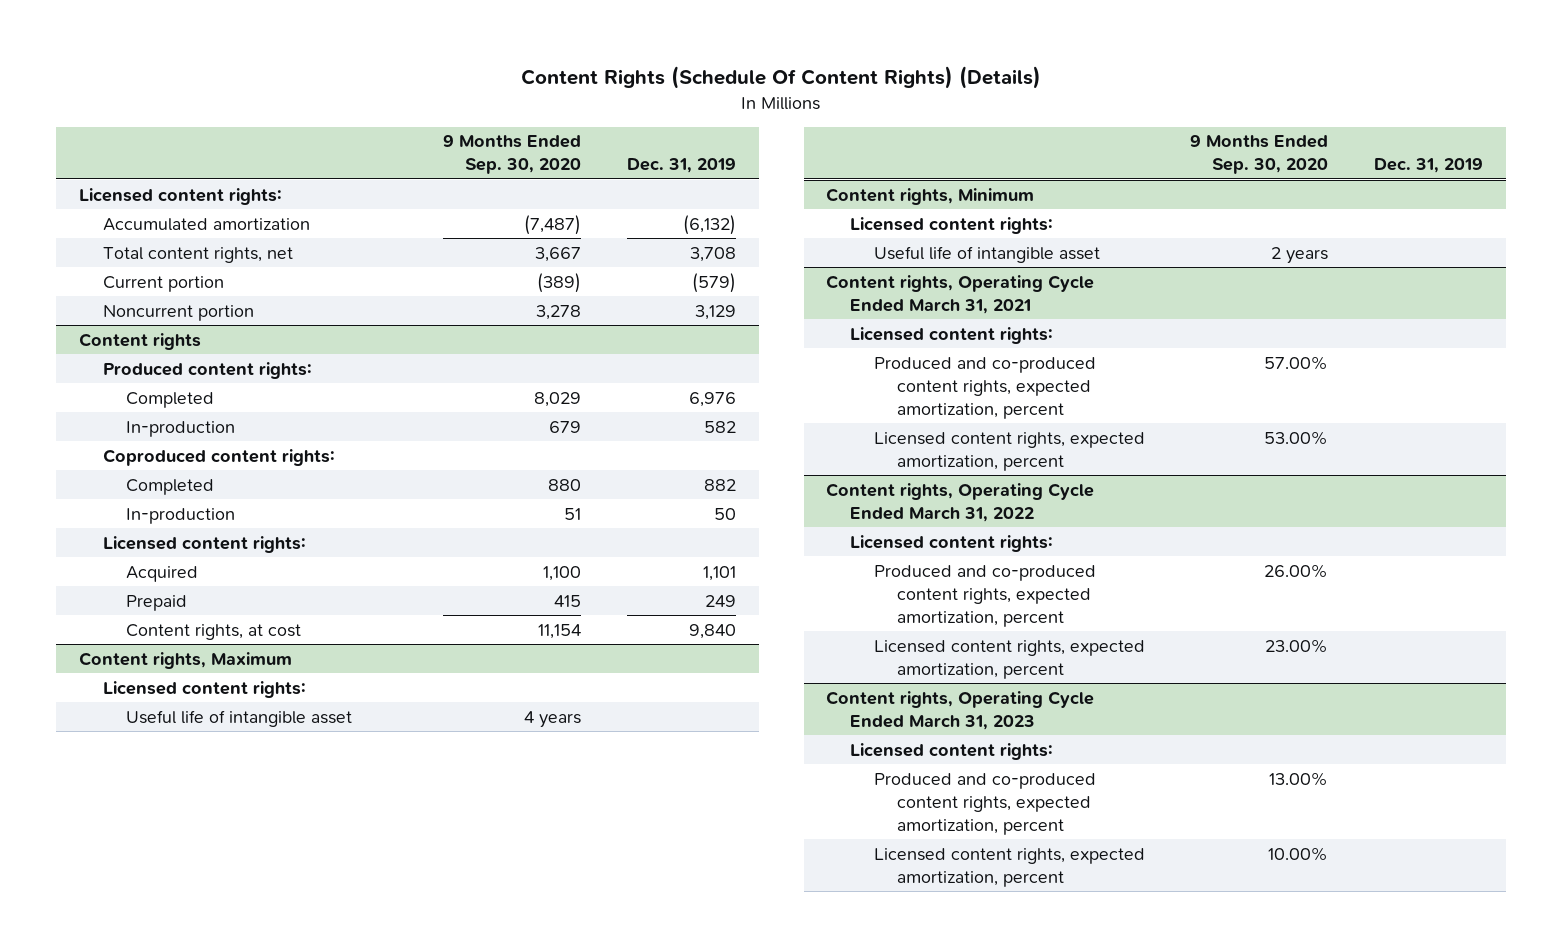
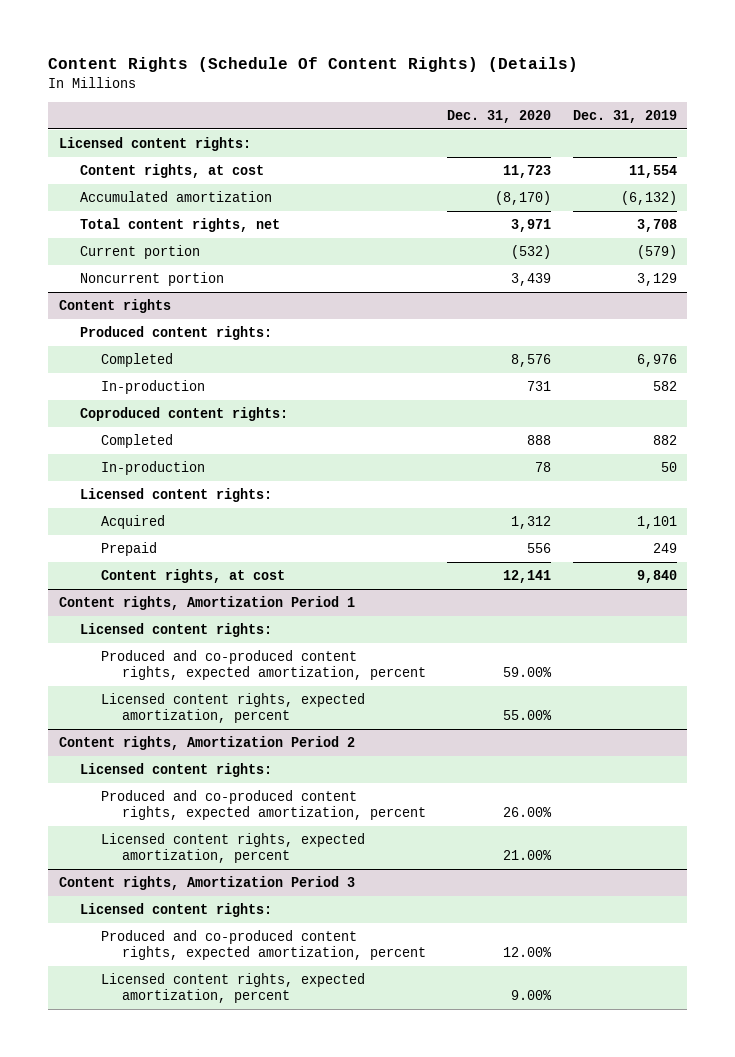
[443,135,582,175] 9 Months Ended Sep. 30, 2020 -> none
none -> [447,109,552,123] Dec. 31, 2020
none -> [79,164,264,179] Content rights, at cost
[79,651,293,669] Content rights, Maximum -> none
[102,680,306,698] Licensed content rights: -> none
[126,709,353,727] Useful life of intangible asset -> none
[826,187,1035,205] Content rights, Minimum -> none
[850,216,1054,234] Licensed content rights: -> none
[873,245,1100,263] Useful life of intangible asset -> none
[826,274,1095,314] Content rights, Operating Cycle Ended March 31, 2021 -> none
[850,326,1054,344] Licensed content rights: -> none
[873,356,1096,419] Produced and co-produced content rights, expected amortization, percent -> none
[873,431,1145,471] Licensed content rights, expected amortization, percent -> none
[826,482,1095,522] Content rights, Operating Cycle Ended March 31, 2022 -> none
[850,534,1054,552] Licensed content rights: -> none
[873,564,1096,627] Produced and co-produced content rights, expected amortization, percent -> none
[873,639,1145,679] Licensed content rights, expected amortization, percent -> none
[826,690,1095,730] Content rights, Operating Cycle Ended March 31, 2023 -> none
[850,742,1054,760] Licensed content rights: -> none
[873,772,1096,835] Produced and co-produced content rights, expected amortization, percent -> none
[873,847,1145,887] Licensed content rights, expected amortization, percent -> none
none -> [58,596,355,611] Content rights, Amortization Period 1
none -> [79,623,272,638] Licensed content rights:
none -> [100,650,426,681] Produced and co-produced content rights, expected amortization, percent
none -> [100,693,365,724] Licensed content rights, expected amortization, percent
none -> [58,736,355,751] Content rights, Amortization Period 2
none -> [79,763,272,778] Licensed content rights:
none -> [100,790,426,821] Produced and co-produced content rights, expected amortization, percent
none -> [100,833,365,864] Licensed content rights, expected amortization, percent
none -> [58,876,355,891] Content rights, Amortization Period 3
none -> [79,903,272,918] Licensed content rights:
none -> [100,930,426,961] Produced and co-produced content rights, expected amortization, percent
none -> [100,973,365,1004] Licensed content rights, expected amortization, percent

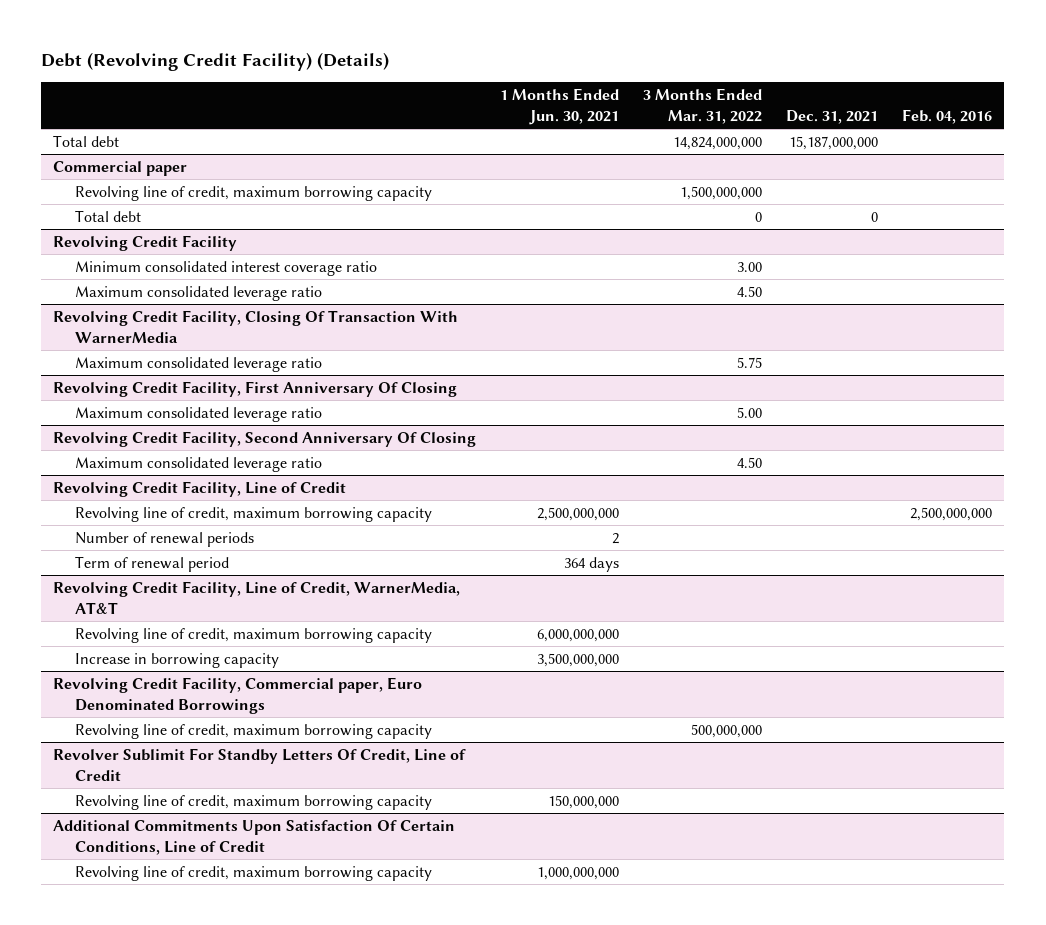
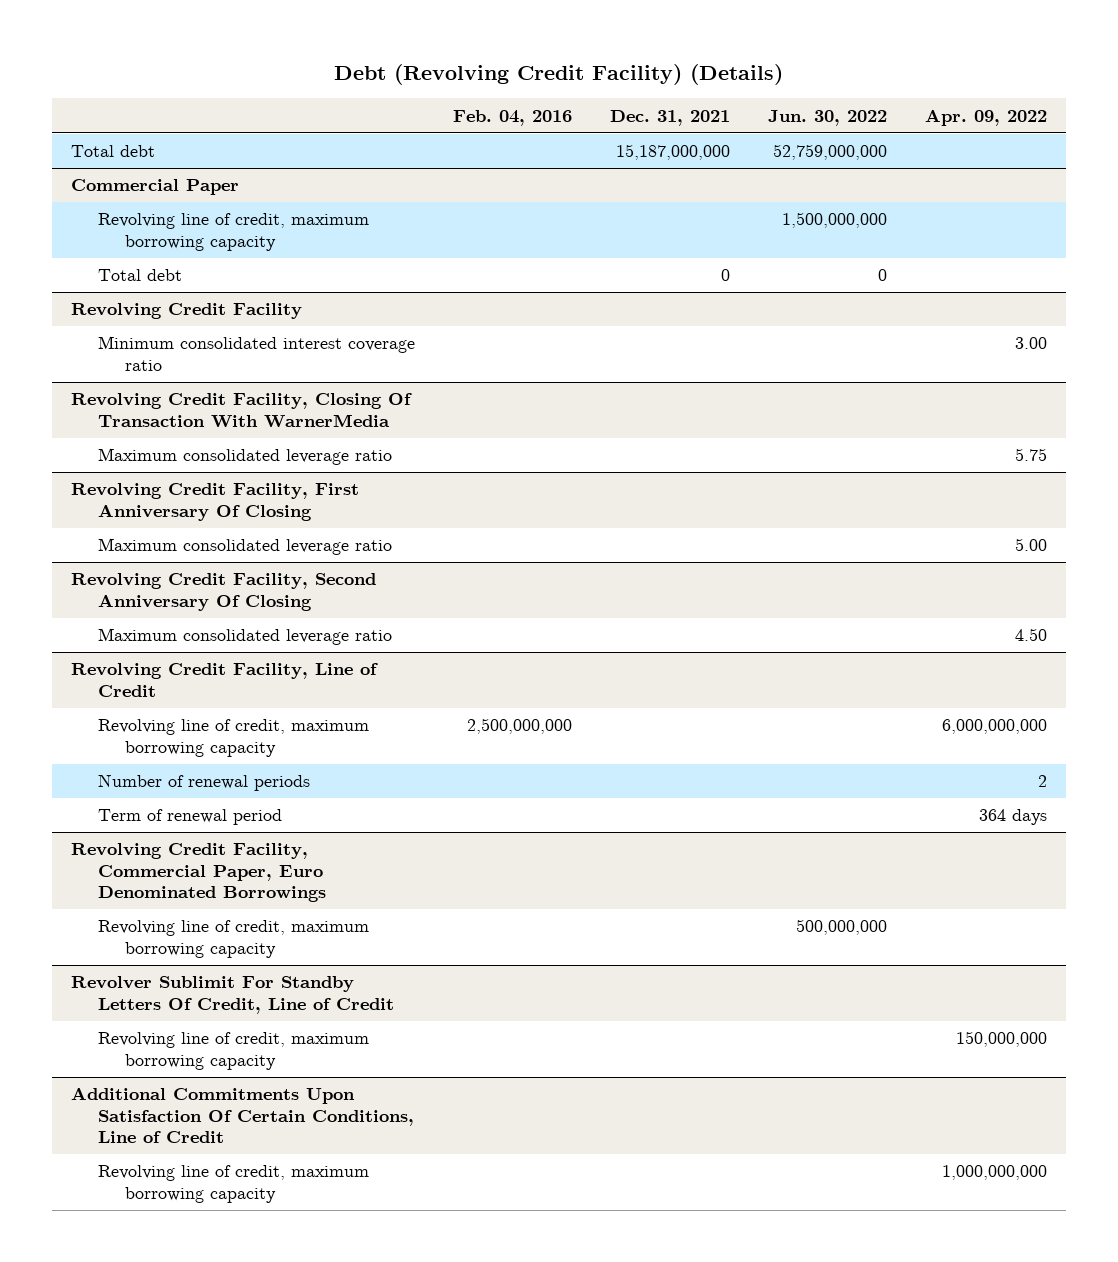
[500,88,620,125] 1 Months Ended Jun. 30, 2021 -> none
[643,88,763,124] 3 Months Ended Mar. 31, 2022 -> none
none -> [767,109,887,126] Jun. 30, 2022
none -> [924,108,1047,126] Apr. 09, 2022
[53,160,188,176] Commercial paper -> [70,179,239,196] Commercial Paper
[75,285,323,301] Maximum consolidated leverage ratio -> none
[53,580,461,614] Revolving Credit Facility, Line of Credit, WarnerMedia, AT&T -> none
[75,627,433,643] Revolving line of credit, maximum borrowing capacity -> none
[75,652,280,668] Increase in borrowing capacity -> none
[53,676,423,714] Revolving Credit Facility, Commercial paper, Euro Denominated Borrowings -> [70,843,326,903] Revolving Credit Facility, Commercial Paper, Euro Denominated Borrowings

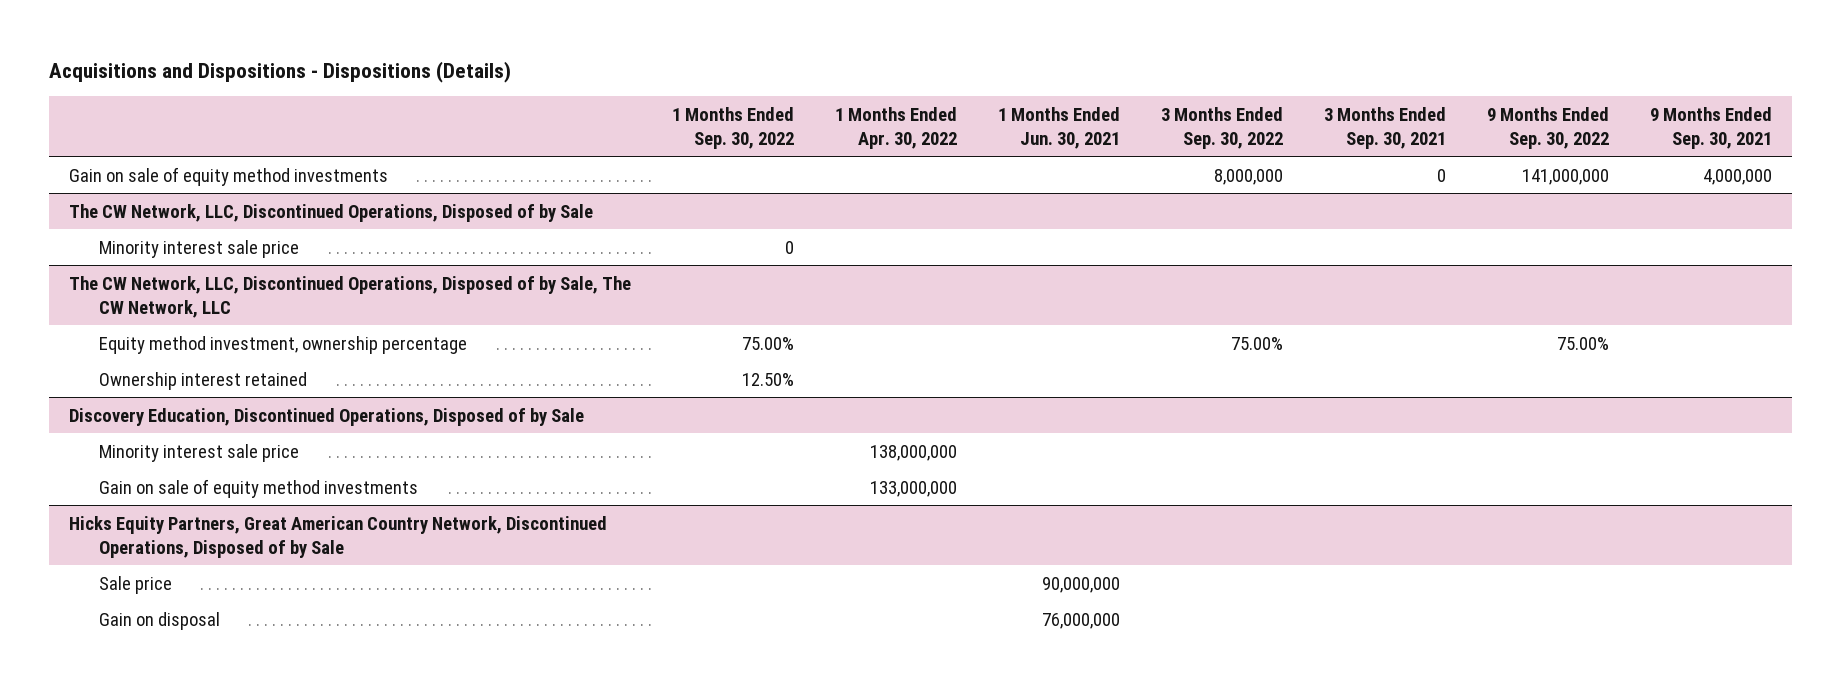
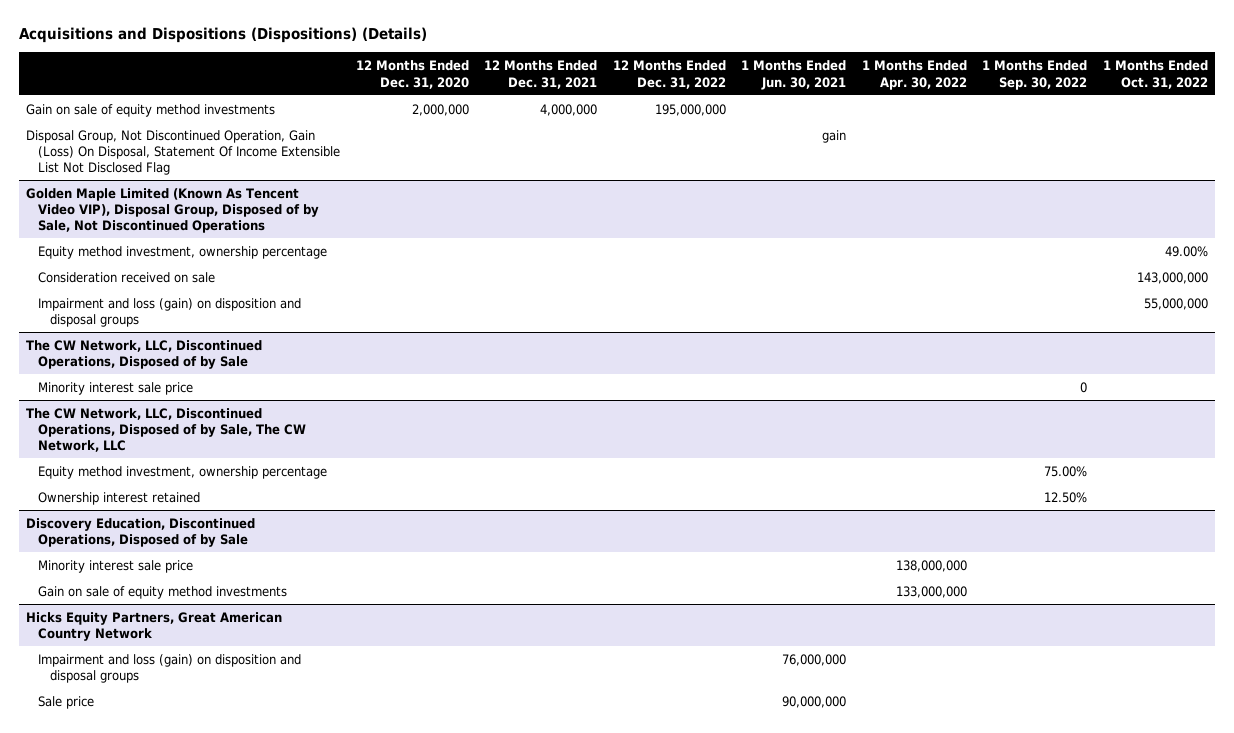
[49,60,512,83] Acquisitions and Dispositions - Dispositions (Details) -> [18,27,427,44] Acquisitions and Dispositions (Dispositions) (Details)
[1160,106,1283,149] 3 Months Ended Sep. 30, 2022 -> none
[1323,106,1446,149] 3 Months Ended Sep. 30, 2021 -> none
[1486,106,1609,149] 9 Months Ended Sep. 30, 2022 -> none
[1649,106,1772,149] 9 Months Ended Sep. 30, 2021 -> none
none -> [355,60,469,89] 12 Months Ended Dec. 31, 2020
none -> [484,60,598,89] 12 Months Ended Dec. 31, 2021
none -> [612,60,726,89] 12 Months Ended Dec. 31, 2022
none -> [1102,60,1208,89] 1 Months Ended Oct. 31, 2022
none -> [26,129,341,176] Disposal Group, Not Discontinued Operation, Gain (Loss) On Disposal, Statement Of Income Extensible List Not Disclosed Flag
none -> [26,187,320,234] Golden Maple Limited (Known As Tencent Video VIP), Disposal Group, Disposed of by Sale, Not Discontinued Operations
none -> [38,245,328,259] Equity method investment, ownership percentage
none -> [38,271,216,283] Consideration received on sale
none -> [38,297,302,328] Impairment and loss (gain) on disposition and disposal groups
[69,515,608,558] Hicks Equity Partners, Great American Country Network, Discontinued Operations, Disposed of by Sale -> [26,611,283,642] Hicks Equity Partners, Great American Country Network
none -> [38,653,302,684] Impairment and loss (gain) on disposition and disposal groups
[98,611,220,630] Gain on disposal -> none

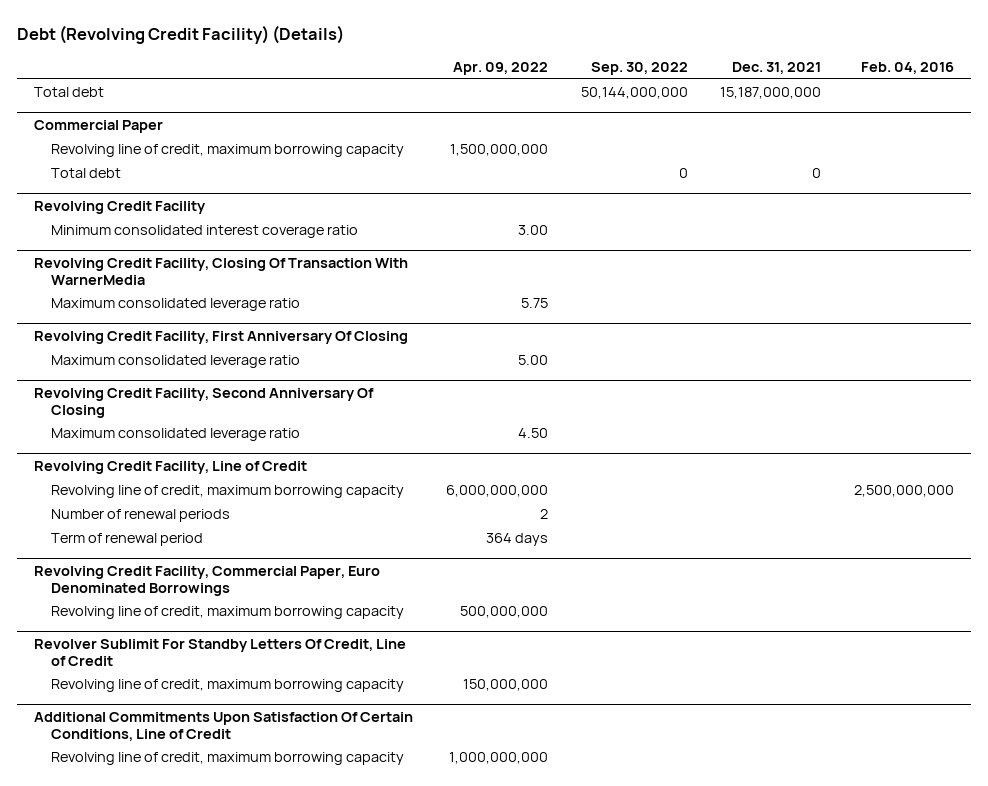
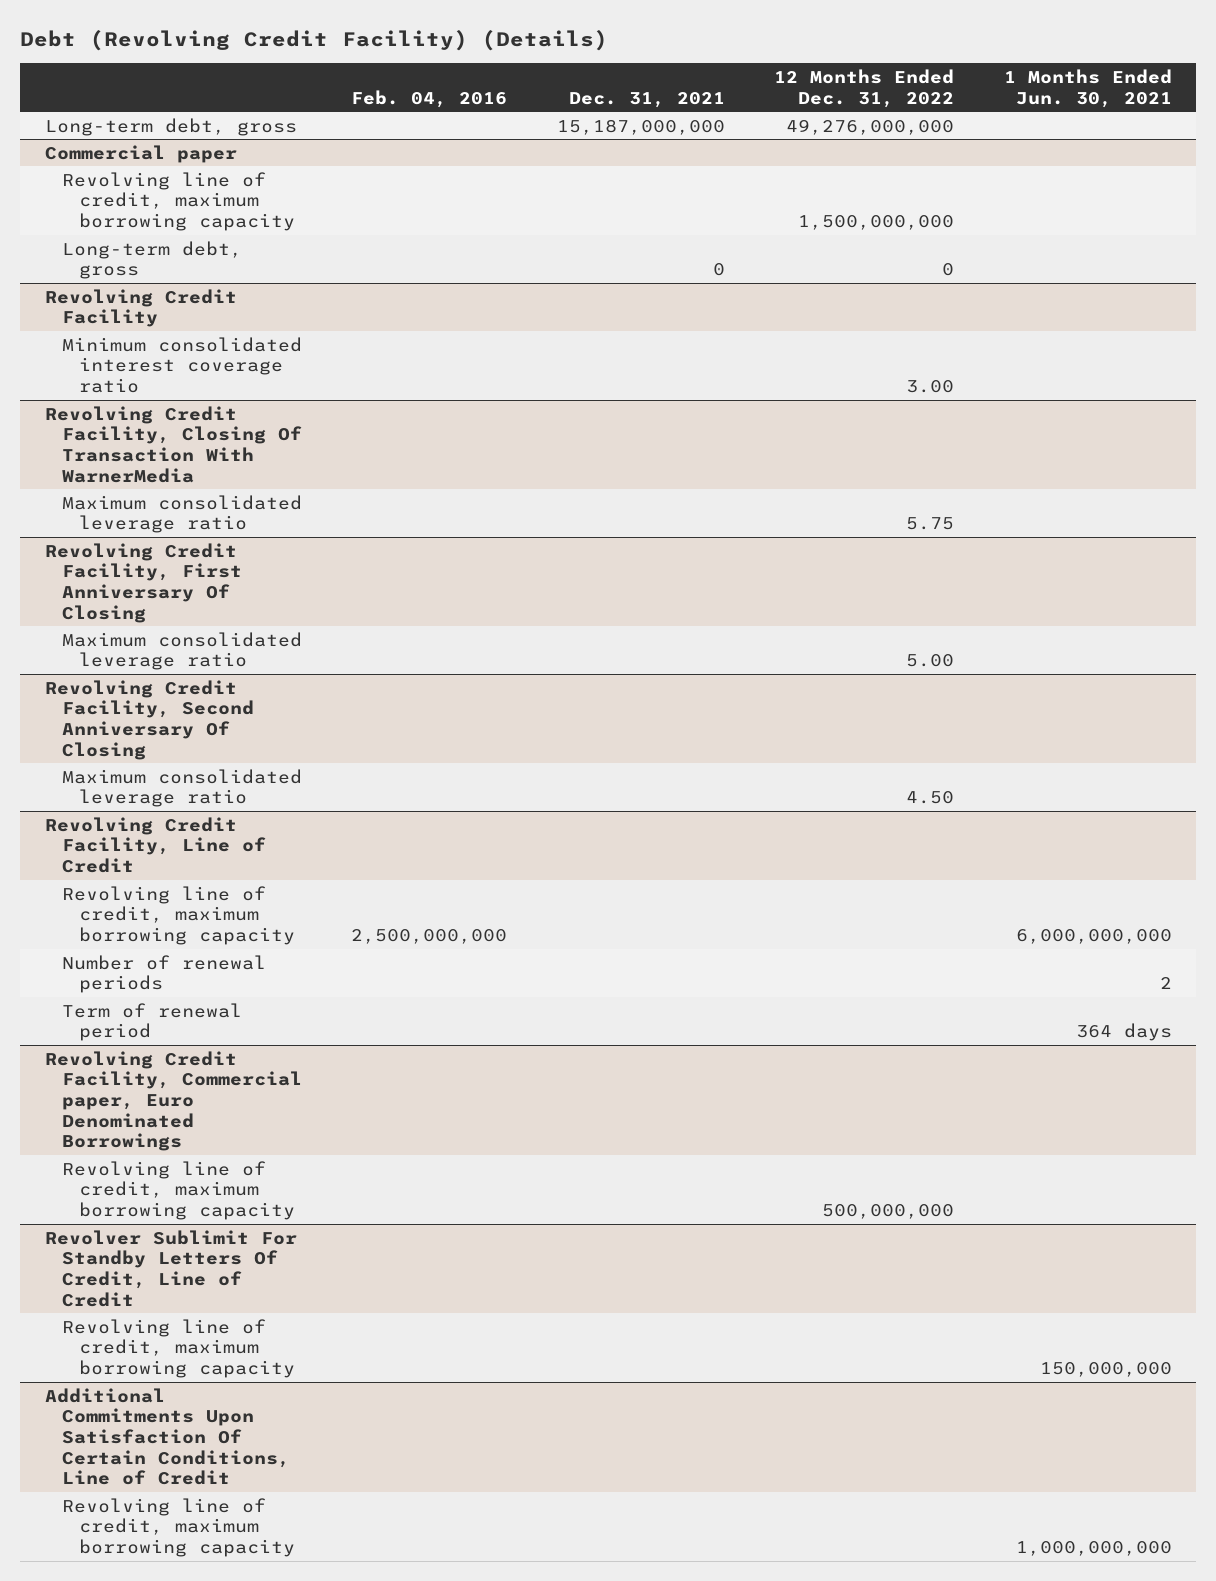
[452,61,548,75] Apr. 09, 2022 -> none
[590,61,688,75] Sep. 30, 2022 -> none
none -> [774,68,955,108] 12 Months Ended Dec. 31, 2022
none -> [1003,68,1172,108] 1 Months Ended Jun. 30, 2021
[33,87,104,98] Total debt -> [44,117,297,136] Long-term debt, gross
[33,119,163,133] Commercial Paper -> [44,144,237,163] Commercial paper
[50,168,121,179] Total debt -> [62,240,243,280] Long-term debt, gross
[33,565,380,596] Revolving Credit Facility, Commercial Paper, Euro Denominated Borrowings -> [44,1050,303,1152] Revolving Credit Facility, Commercial paper, Euro Denominated Borrowings

